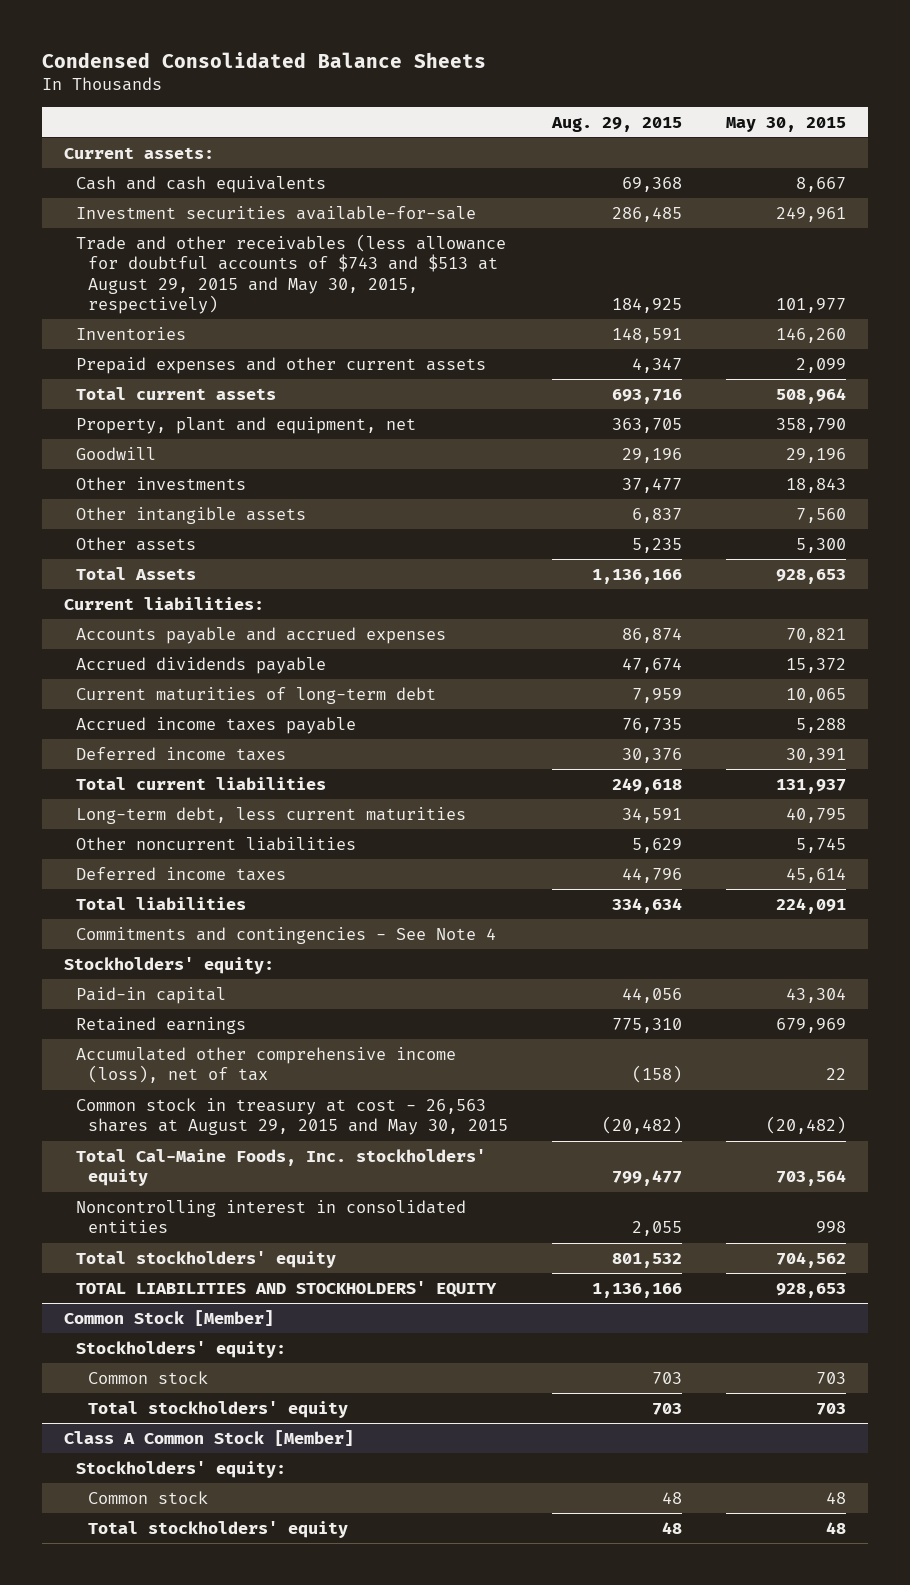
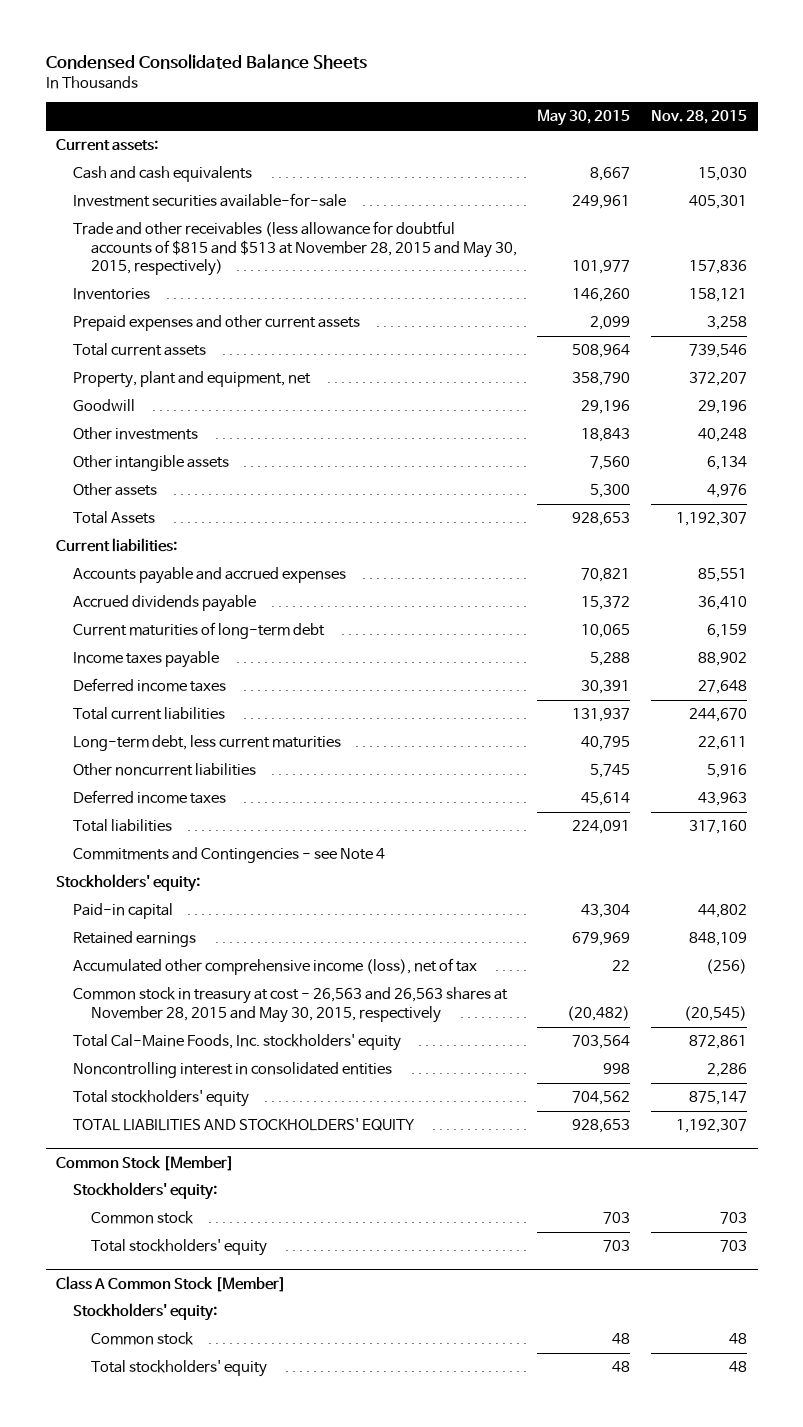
[551,116,683,132] Aug. 29, 2015 -> none
none -> [651,110,748,125] Nov. 28, 2015
[76,233,507,314] Trade and other receivables (less allowance for doubtful accounts of $743 and $513 at August 29, 2015 and May 30, 2015, respectively) -> [73,221,517,276] Trade and other receivables (less allowance for doubtful accounts of $815 and $513 at November 28, 2015 and May 30, 2015, respectively)
[76,716,357,734] Accrued income taxes payable -> [73,651,220,669] Income taxes payable
[76,926,497,944] Commitments and contingencies - See Note 4 -> [73,847,386,864] Commitments and Contingencies - see Note 4
[76,1097,509,1136] Common stock in treasury at cost - 26,563 shares at August 29, 2015 and May 30, 2015 -> [73,987,509,1023] Common stock in treasury at cost - 26,563 and 26,563 shares at November 28, 2015 and May 30, 2015, respectively

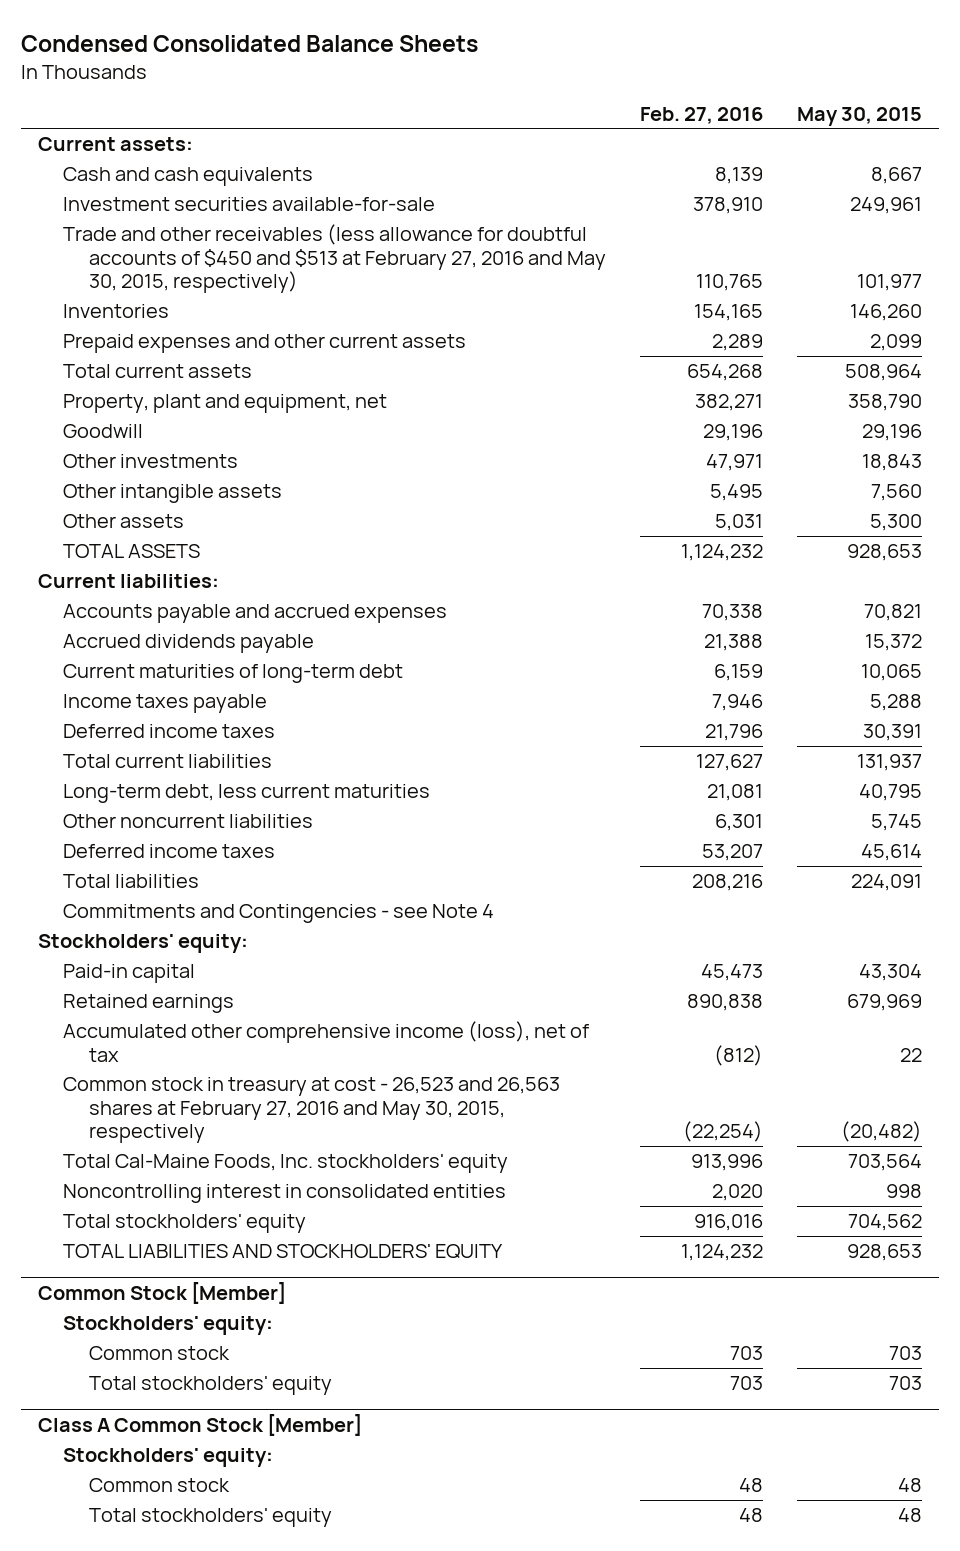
[651,110,748,125] Nov. 28, 2015 -> none
none -> [640,106,764,124] Feb. 27, 2016
[73,221,517,276] Trade and other receivables (less allowance for doubtful accounts of $815 and $513 at November 28, 2015 and May 30, 2015, respectively) -> [63,224,606,293] Trade and other receivables (less allowance for doubtful accounts of $450 and $513 at February 27, 2016 and May 30, 2015, respectively)
[73,511,156,525] Total Assets -> [63,544,201,559] TOTAL ASSETS
[73,987,509,1023] Common stock in treasury at cost - 26,563 and 26,563 shares at November 28, 2015 and May 30, 2015, respectively -> [63,1077,561,1143] Common stock in treasury at cost - 26,523 and 26,563 shares at February 27, 2016 and May 30, 2015, respectively

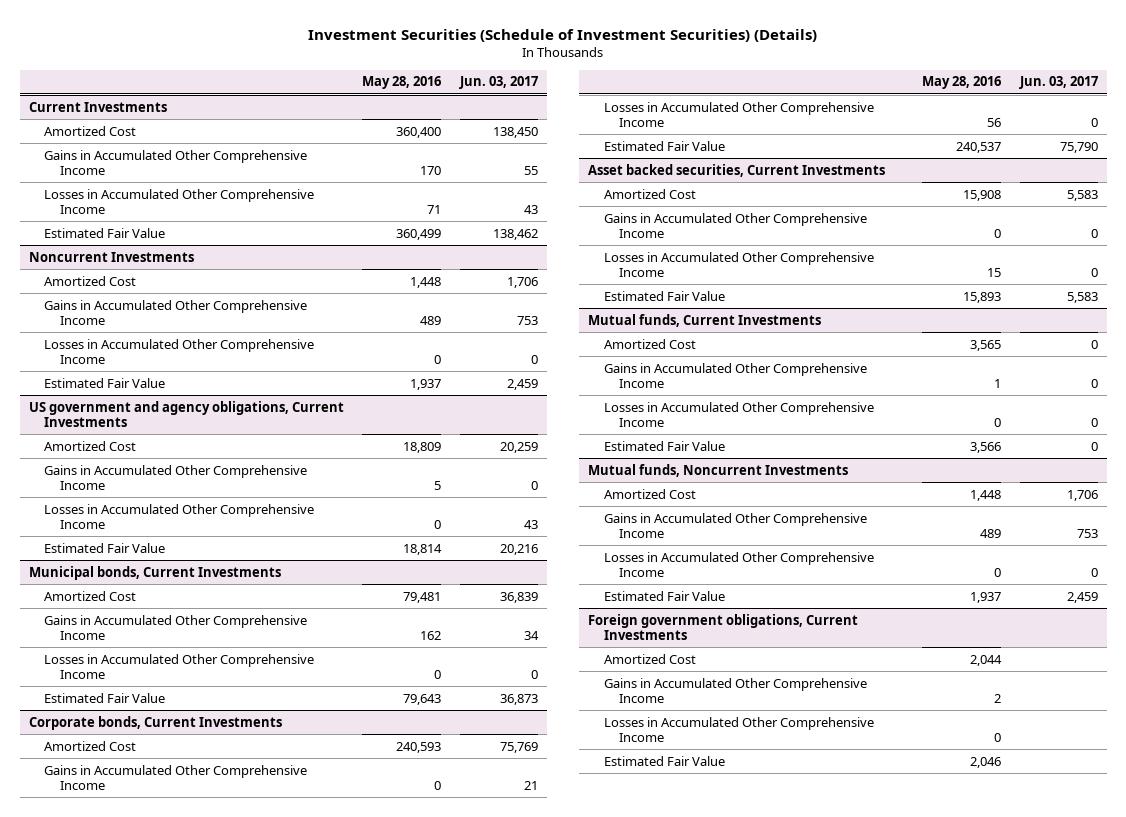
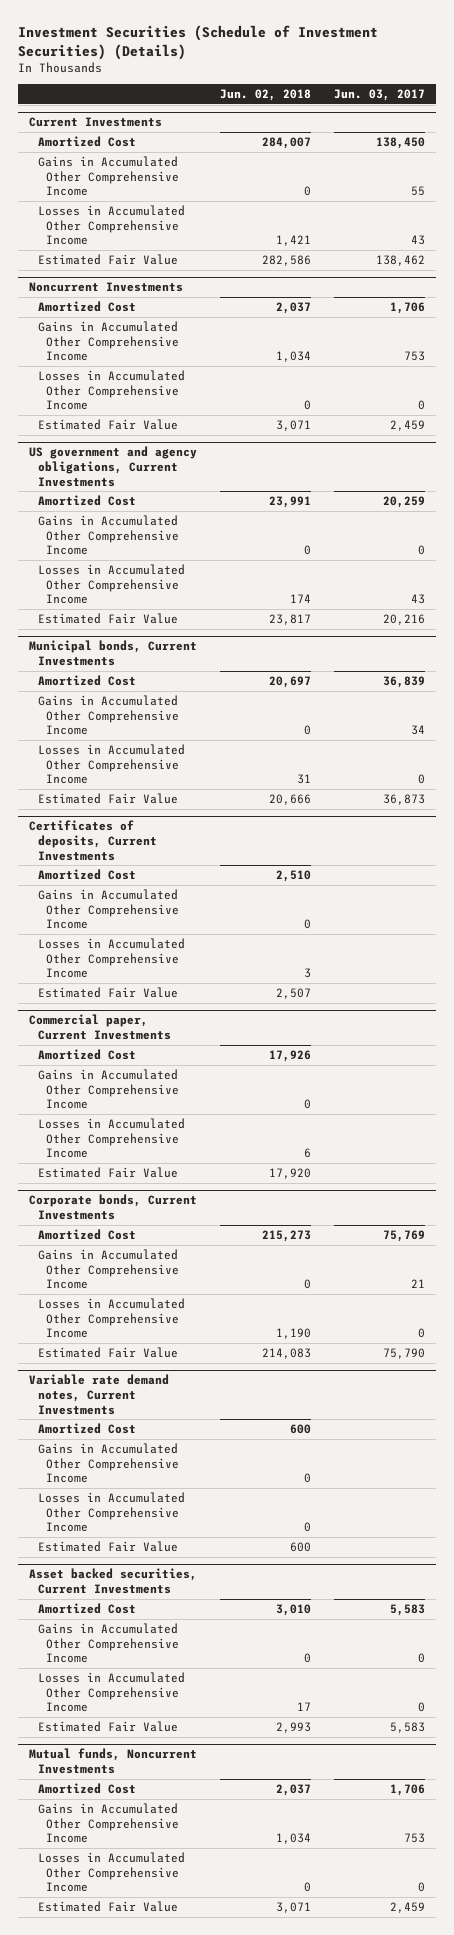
[362,76,442,90] May 28, 2016 -> none
none -> [220,89,312,102] Jun. 02, 2018
none -> [29,820,157,861] Certificates of deposits, Current Investments
none -> [37,869,136,881] Amortized Cost
none -> [37,889,180,930] Gains in Accumulated Other Comprehensive Income
none -> [37,938,185,979] Losses in Accumulated Other Comprehensive Income
none -> [37,987,178,999] Estimated Fair Value
none -> [29,1014,171,1041] Commercial paper, Current Investments
none -> [37,1049,136,1061] Amortized Cost
none -> [37,1069,180,1110] Gains in Accumulated Other Comprehensive Income
none -> [37,1118,185,1159] Losses in Accumulated Other Comprehensive Income
none -> [37,1167,178,1179] Estimated Fair Value
none -> [29,1374,170,1415] Variable rate demand notes, Current Investments
none -> [37,1423,136,1435] Amortized Cost
none -> [37,1443,180,1484] Gains in Accumulated Other Comprehensive Income
none -> [37,1492,185,1533] Losses in Accumulated Other Comprehensive Income
none -> [37,1541,178,1553] Estimated Fair Value
[588,313,822,327] Mutual funds, Current Investments -> none
[603,338,696,349] Amortized Cost -> none
[603,362,867,389] Gains in Accumulated Other Comprehensive Income -> none
[603,401,874,428] Losses in Accumulated Other Comprehensive Income -> none
[603,440,725,451] Estimated Fair Value -> none
[588,613,859,641] Foreign government obligations, Current Investments -> none
[603,653,696,664] Amortized Cost -> none
[603,677,867,704] Gains in Accumulated Other Comprehensive Income -> none
[603,716,874,743] Losses in Accumulated Other Comprehensive Income -> none
[603,755,725,766] Estimated Fair Value -> none

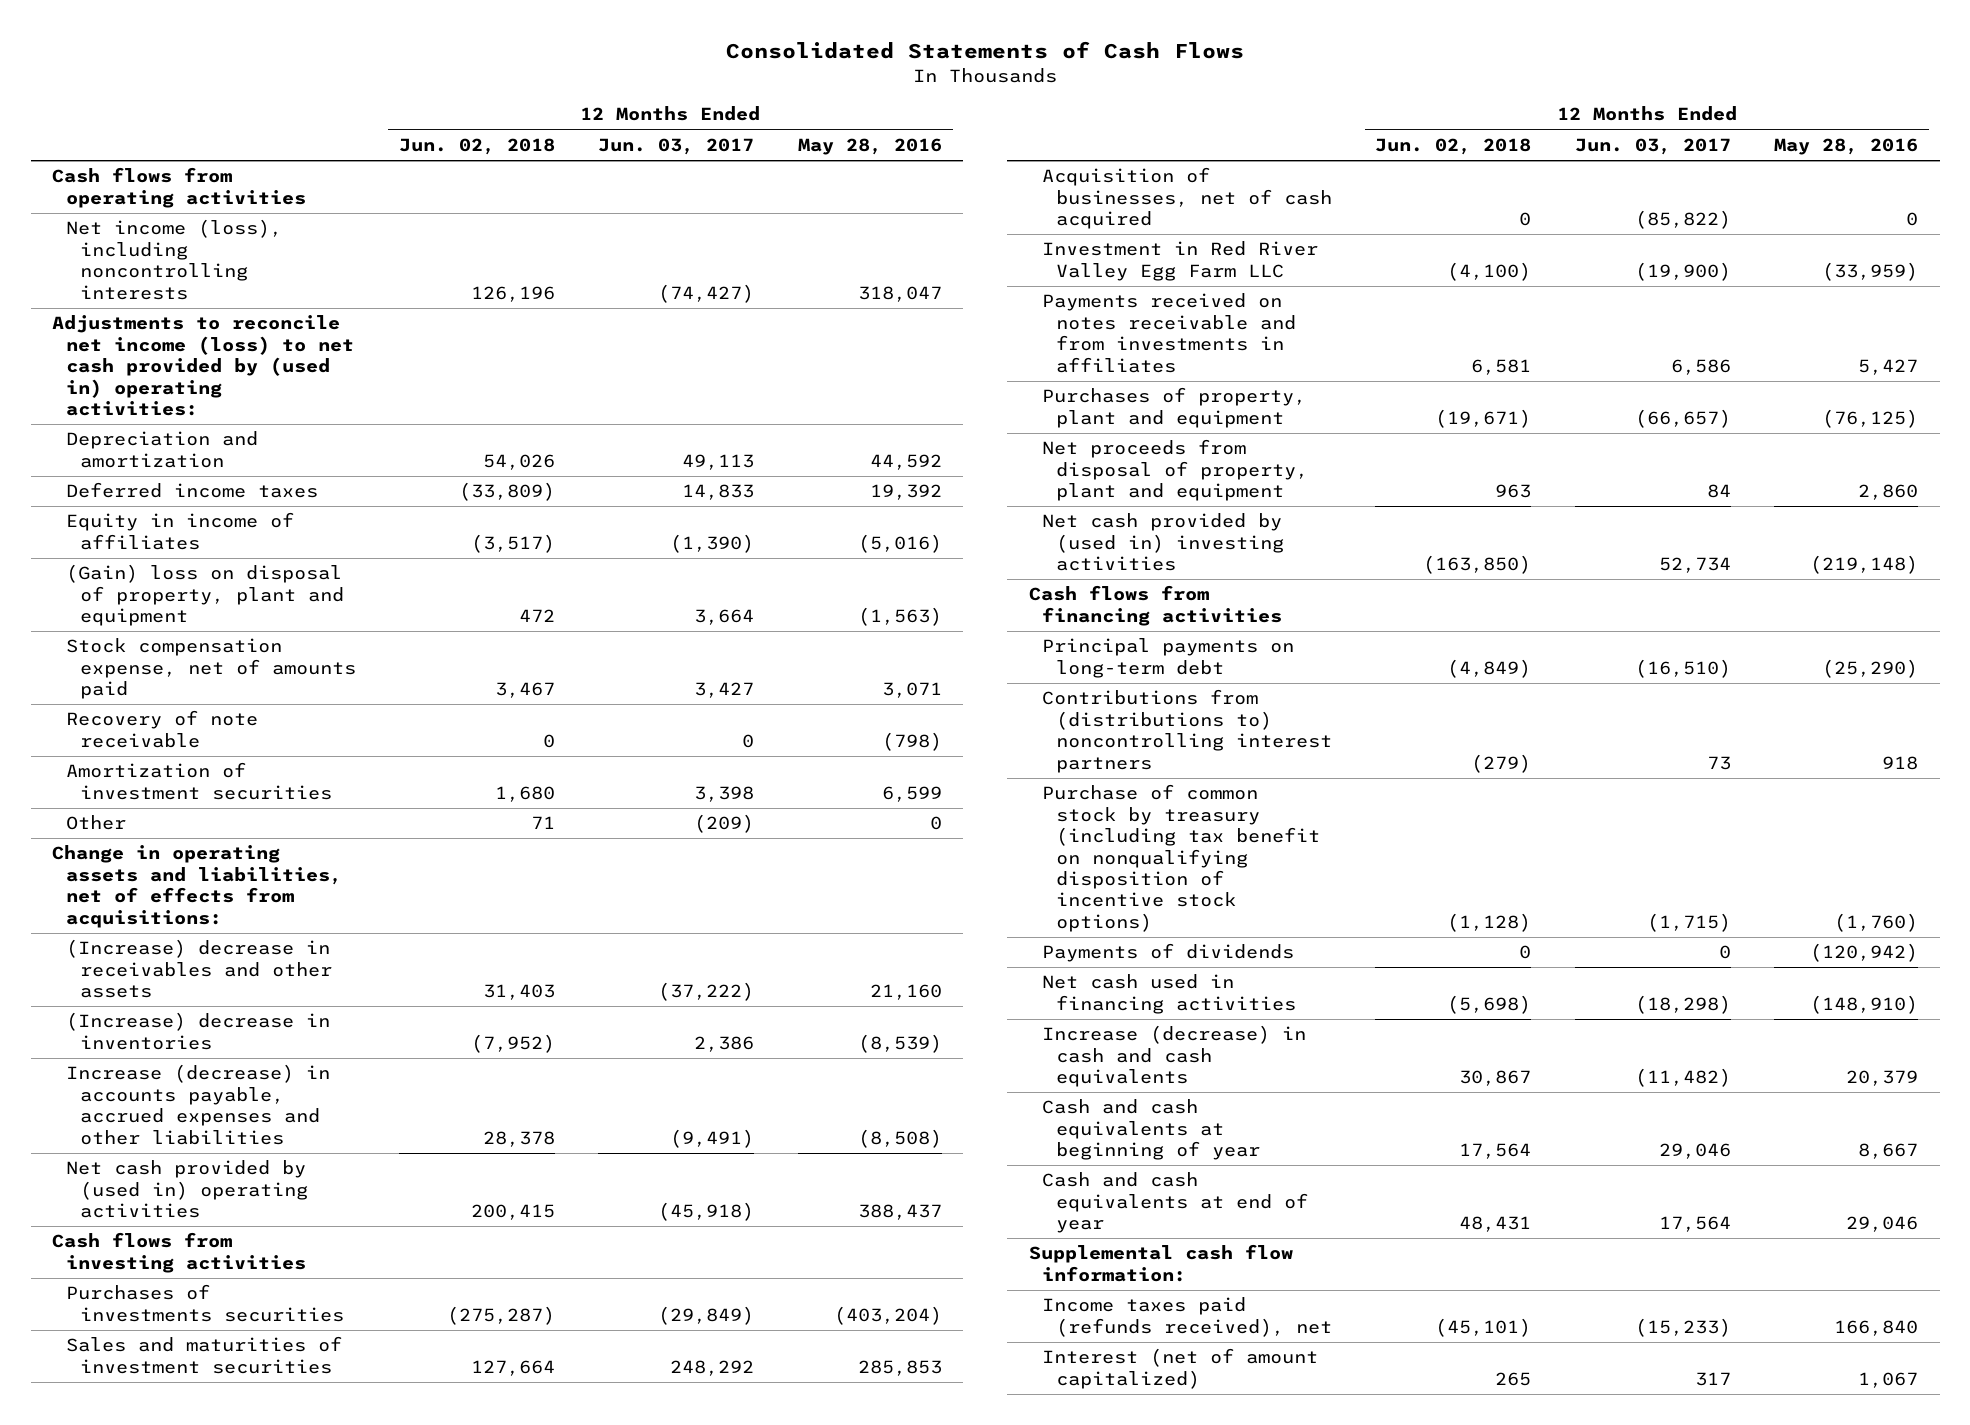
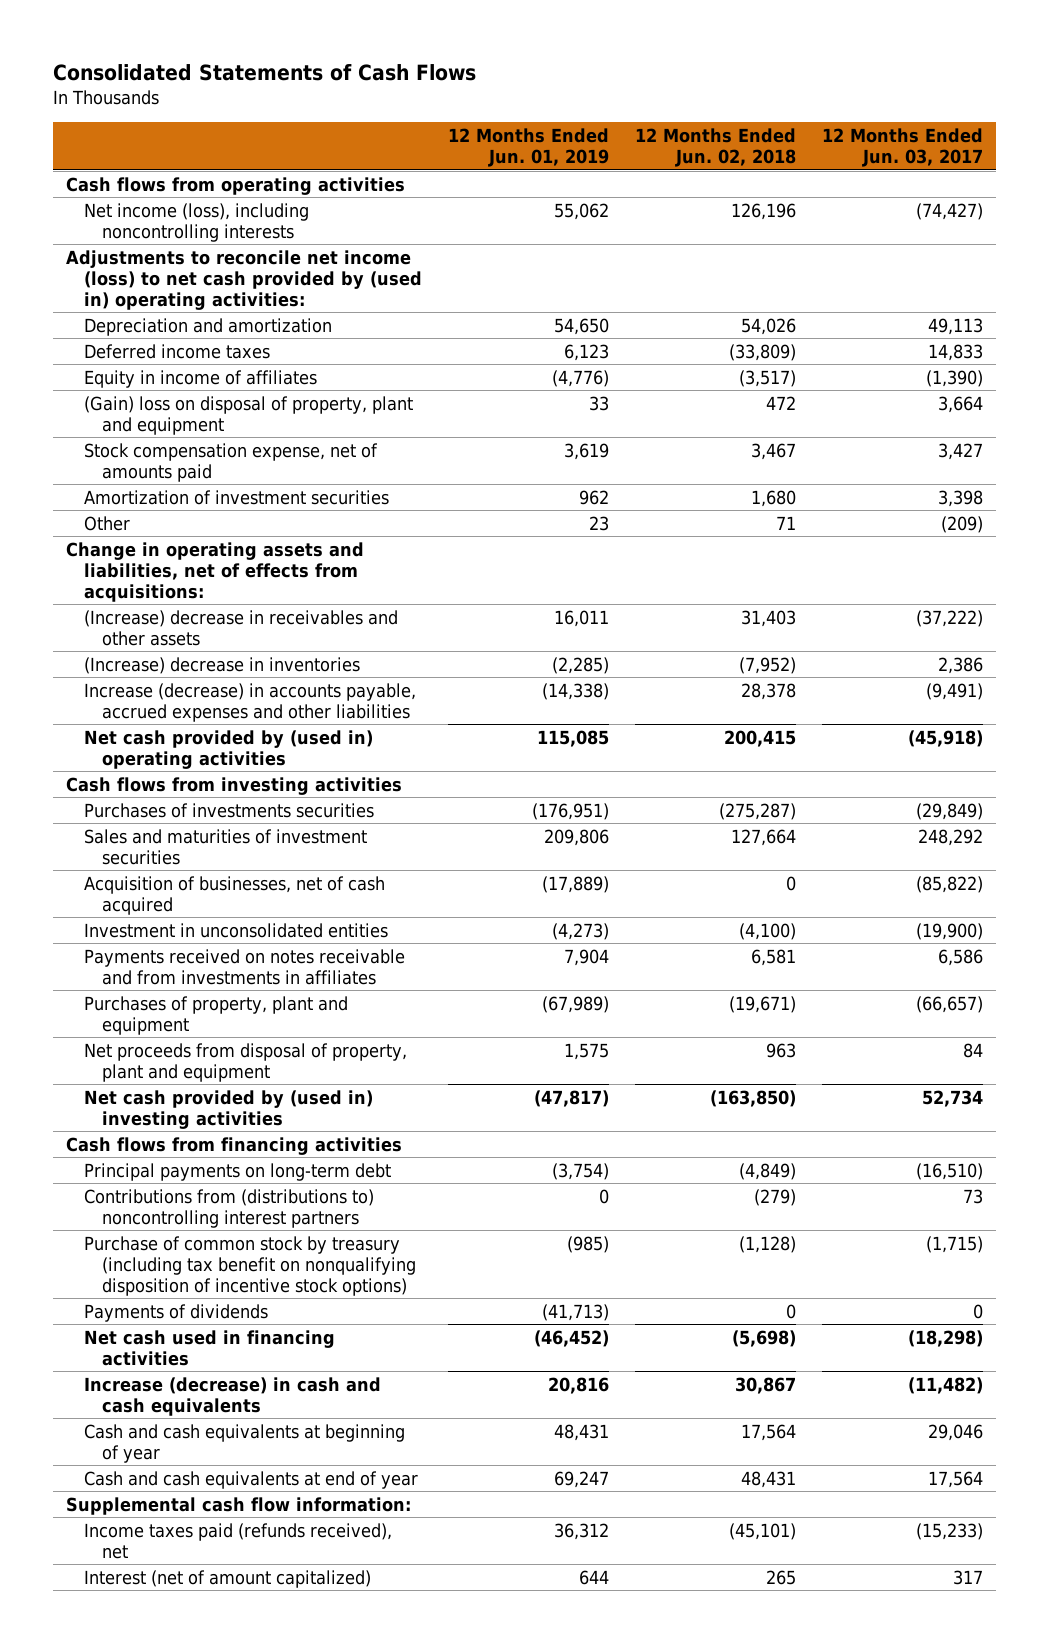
[797,137,942,155] May 28, 2016 -> none
none -> [448,127,610,167] 12 Months Ended Jun. 01, 2019
[66,710,259,748] Recovery of note receivable -> none
[1042,241,1319,281] Investment in Red River Valley Egg Farm LLC -> [84,922,389,938] Investment in unconsolidated entities

